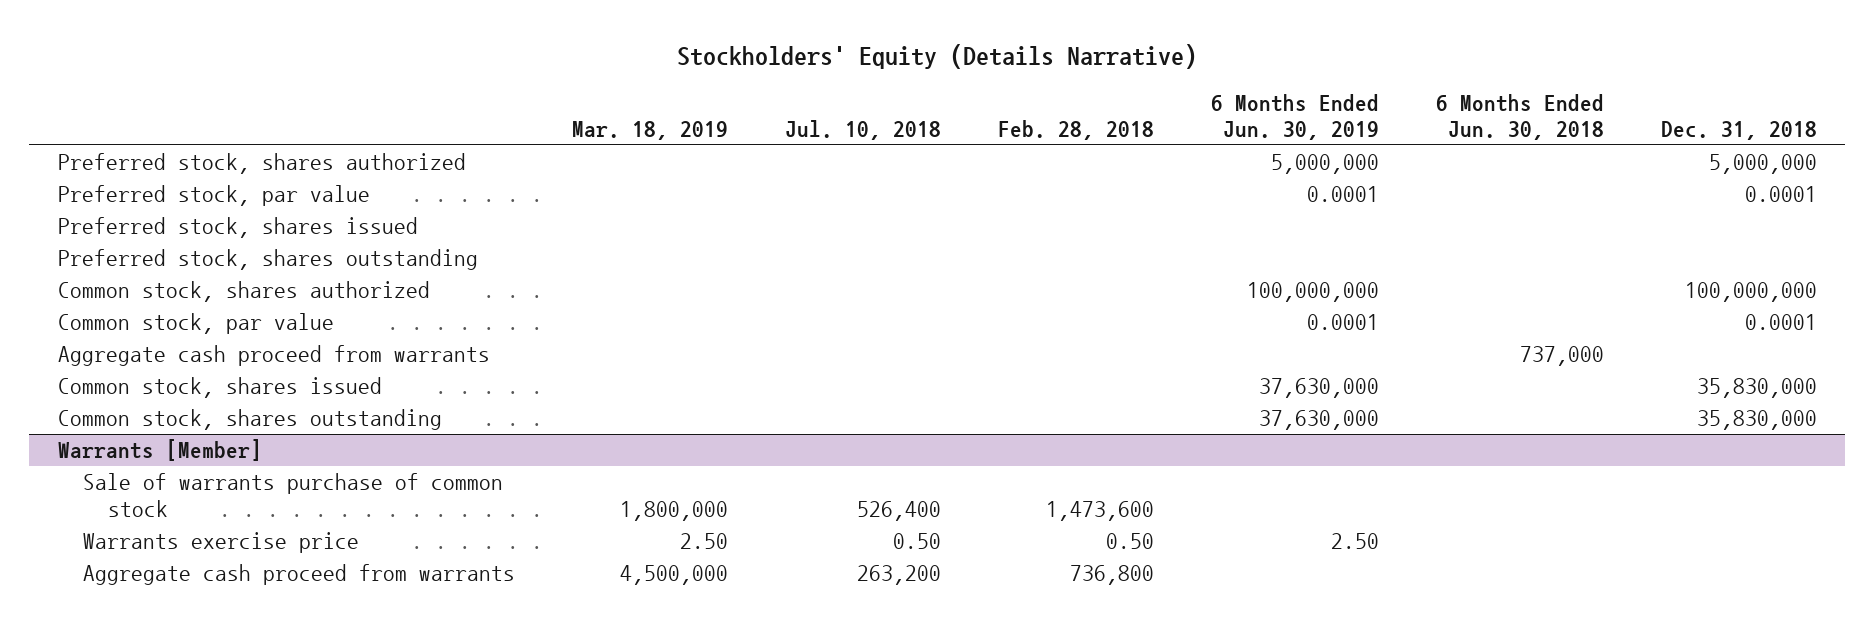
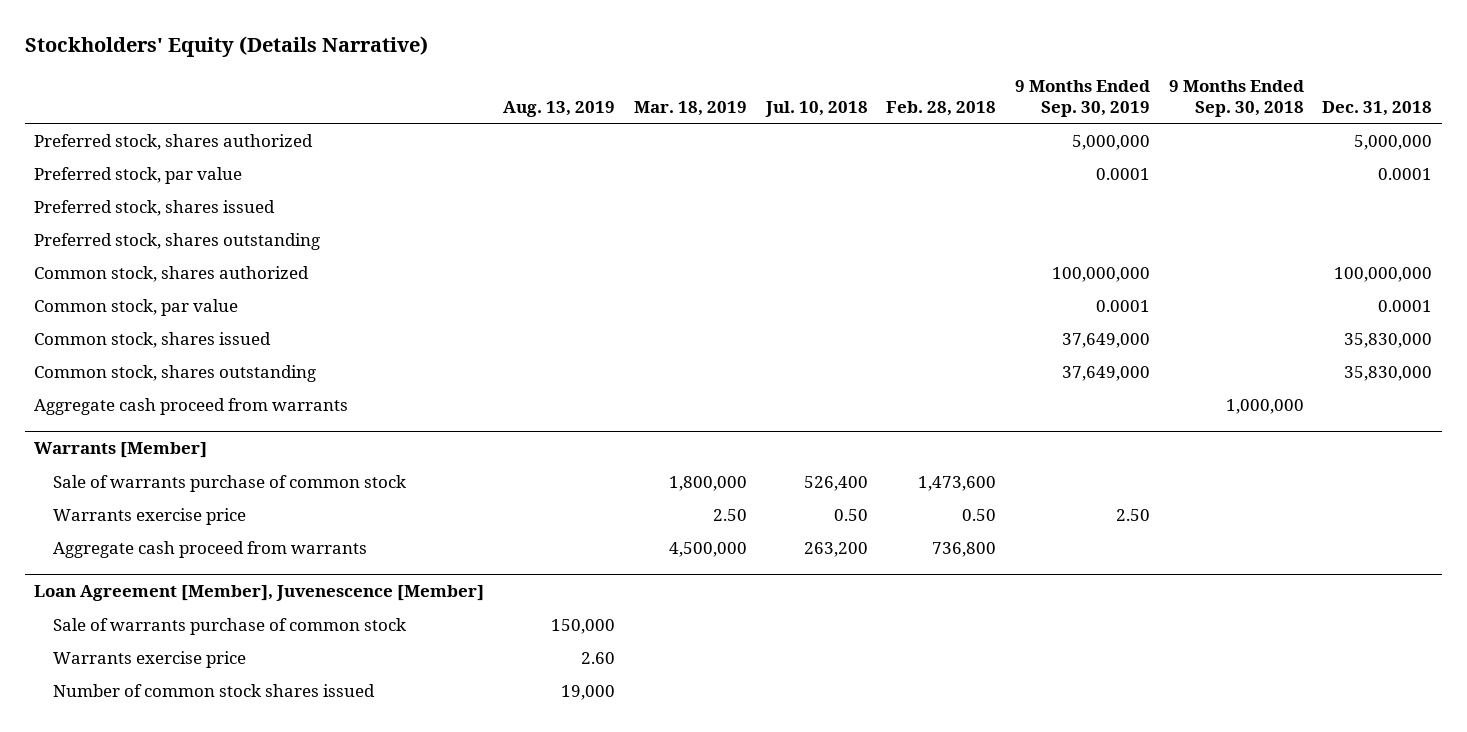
[1210,93,1379,140] 6 Months Ended Jun. 30, 2019 -> none
[1435,93,1604,140] 6 Months Ended Jun. 30, 2018 -> none
none -> [503,100,616,117] Aug. 13, 2019
none -> [1015,79,1151,117] 9 Months Ended Sep. 30, 2019
none -> [1168,79,1304,117] 9 Months Ended Sep. 30, 2018
[57,345,490,367] Aggregate cash proceed from warrants -> [34,397,349,415] Aggregate cash proceed from warrants
none -> [34,585,485,602] Loan Agreement [Member], Juvenescence [Member]
none -> [52,617,406,635] Sale of warrants purchase of common stock
none -> [52,650,246,668] Warrants exercise price
none -> [52,683,375,697] Number of common stock shares issued

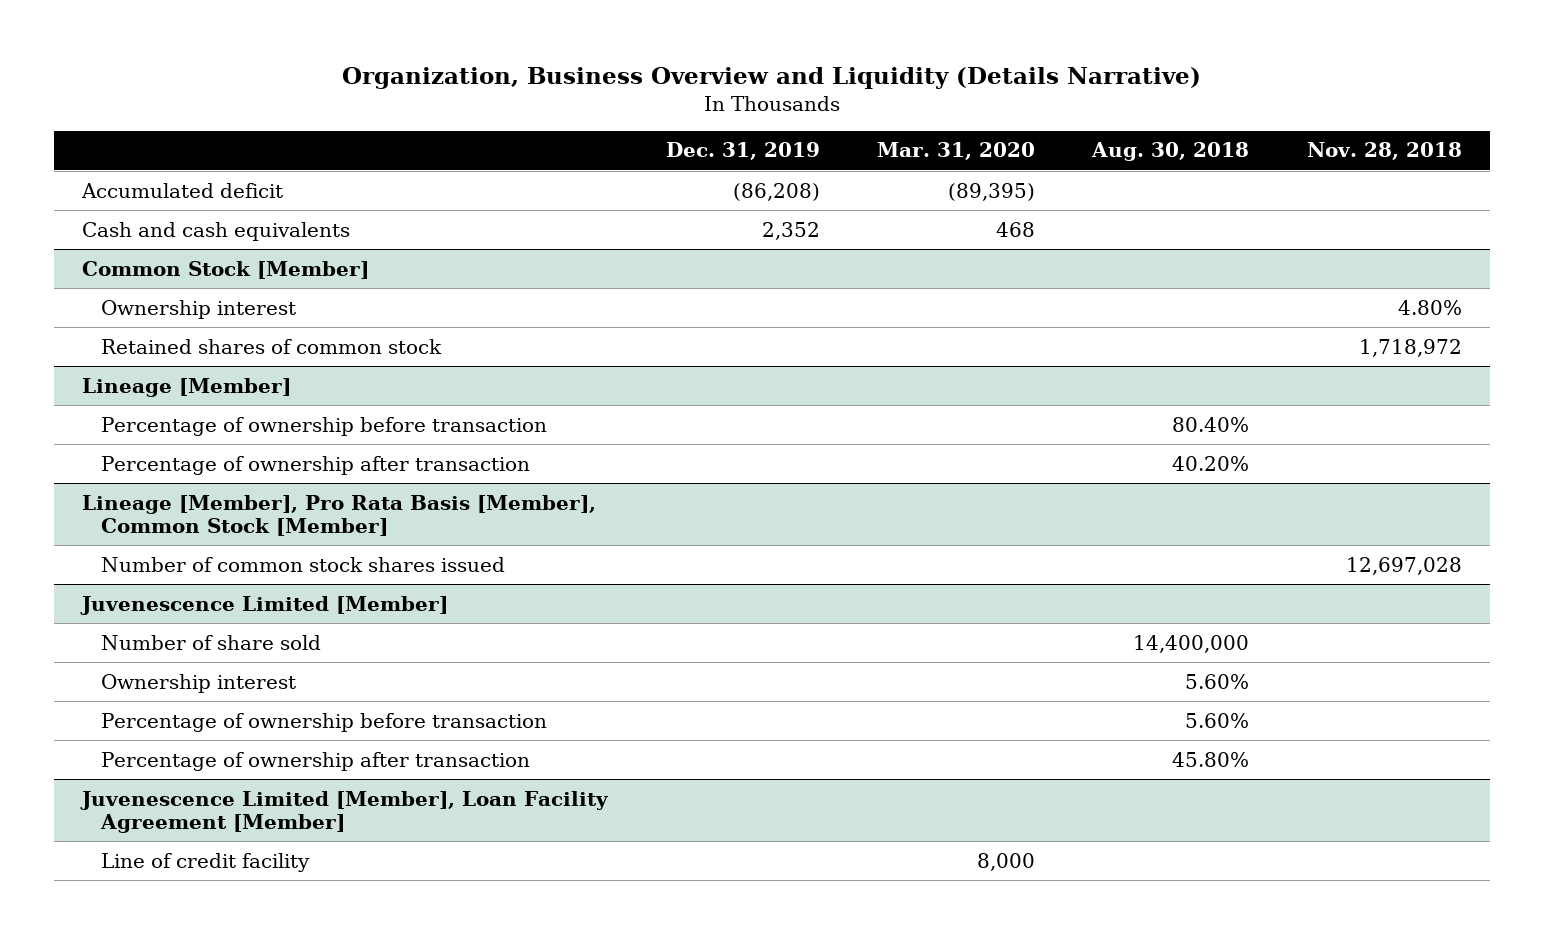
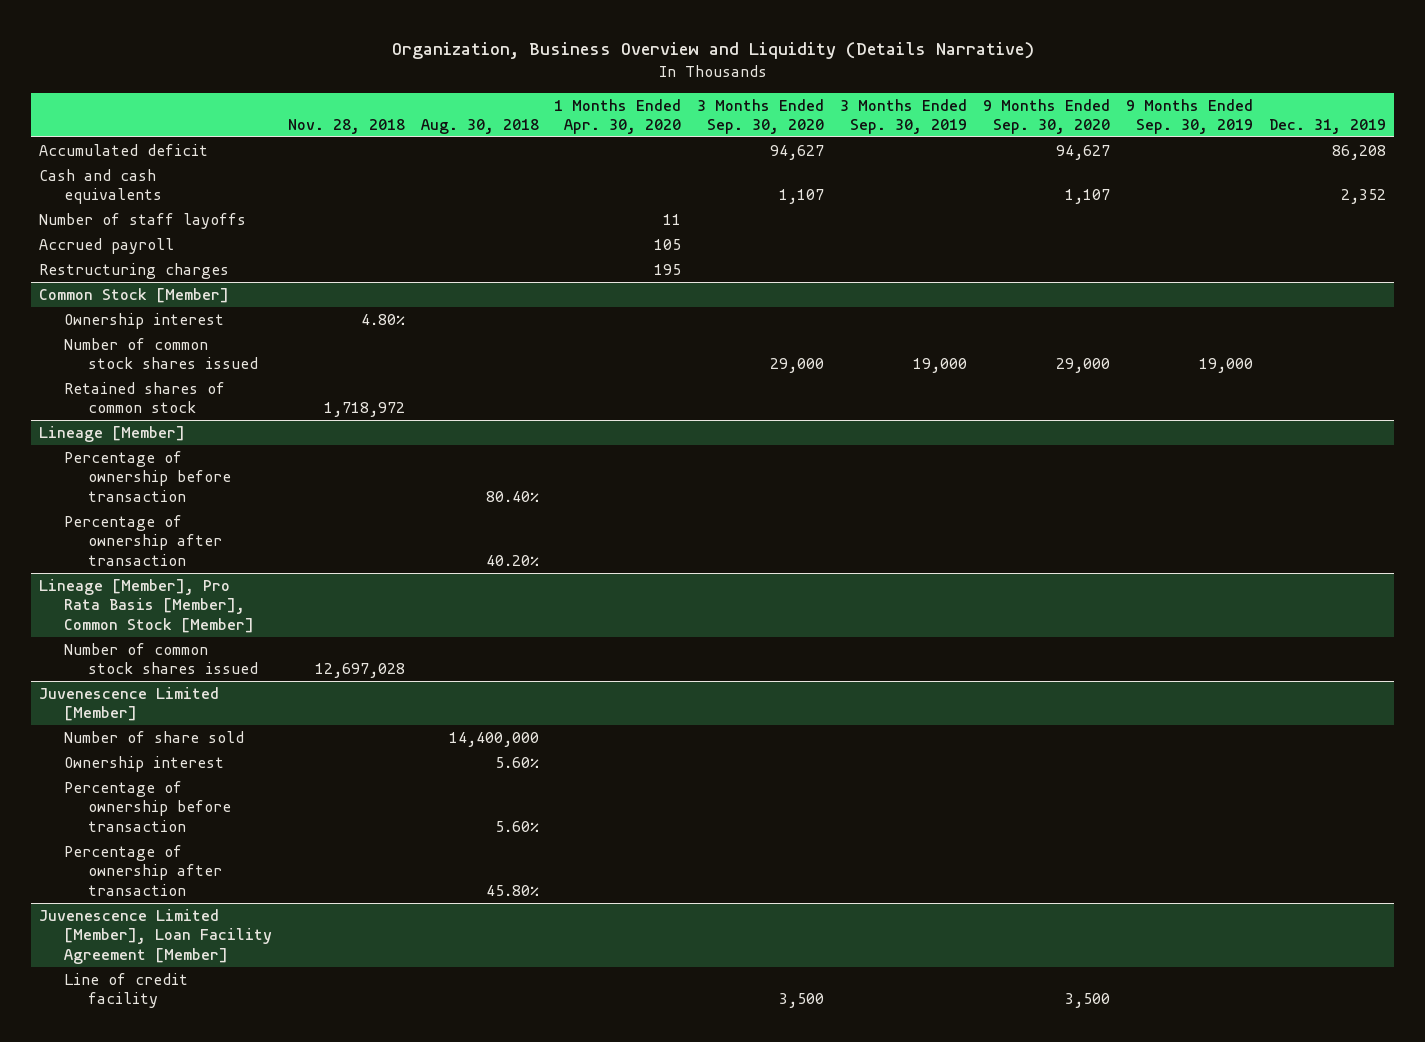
[877,142,1036,161] Mar. 31, 2020 -> none
none -> [554,98,682,134] 1 Months Ended Apr. 30, 2020
none -> [697,98,825,134] 3 Months Ended Sep. 30, 2020
none -> [840,98,968,134] 3 Months Ended Sep. 30, 2019
none -> [983,98,1111,134] 9 Months Ended Sep. 30, 2020
none -> [1126,98,1254,134] 9 Months Ended Sep. 30, 2019
[732,182,820,201] (86,208) -> [1332,145,1387,161] 86,208
none -> [38,213,246,230] Number of staff layoffs
none -> [38,238,174,255] Accrued payroll
none -> [38,263,229,280] Restructuring charges
none -> [63,338,259,370] Number of common stock shares issued

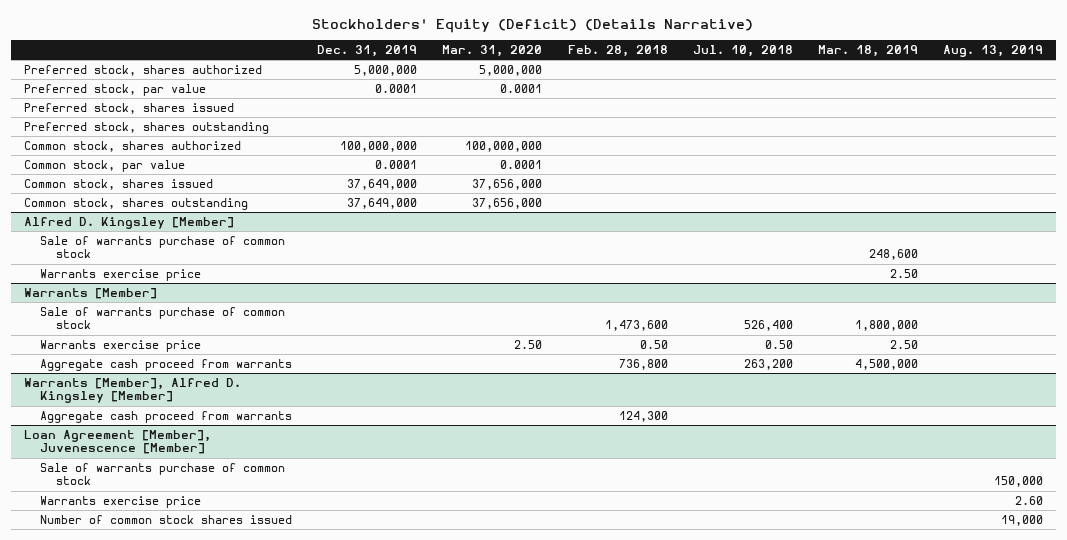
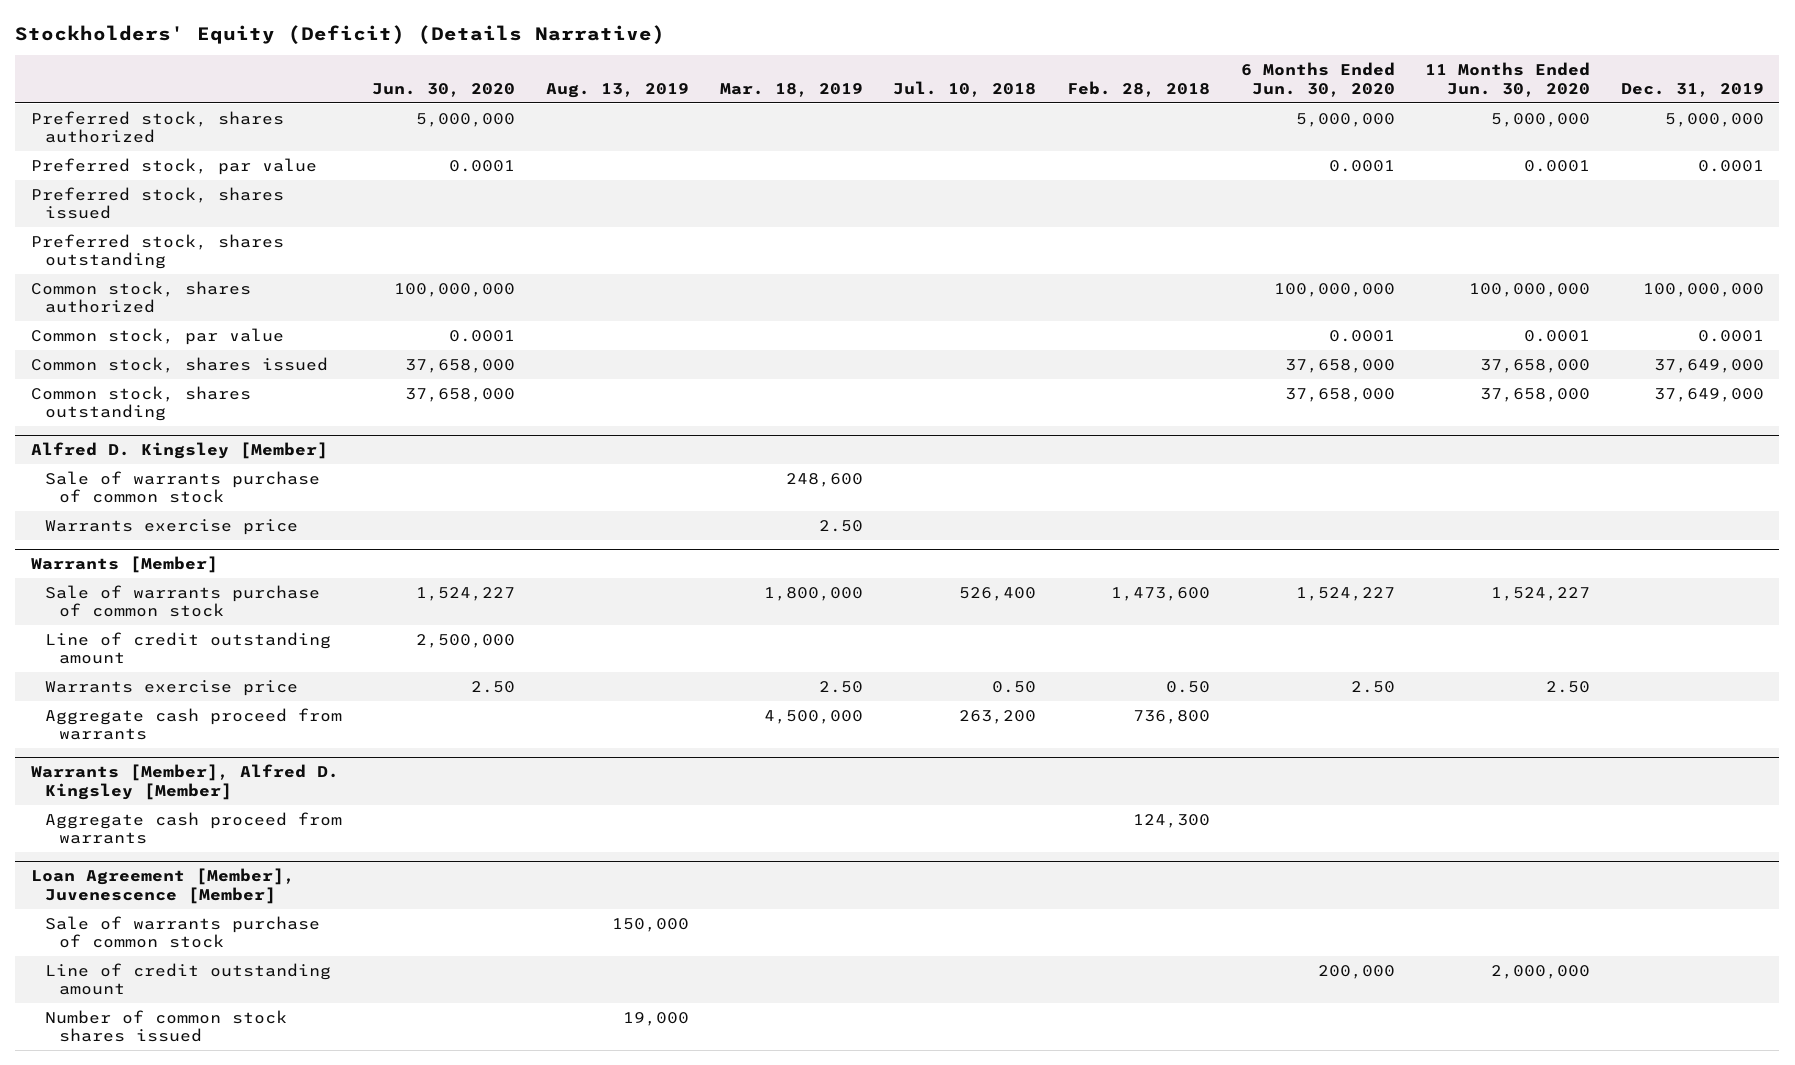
[442,45,543,58] Mar. 31, 2020 -> none
none -> [372,82,516,97] Jun. 30, 2020
none -> [1240,62,1395,97] 6 Months Ended Jun. 30, 2020
none -> [1425,62,1591,97] 11 Months Ended Jun. 30, 2020
none -> [44,631,331,665] Line of credit outstanding amount
[39,495,201,508] Warrants exercise price -> none
none -> [44,962,331,996] Line of credit outstanding amount

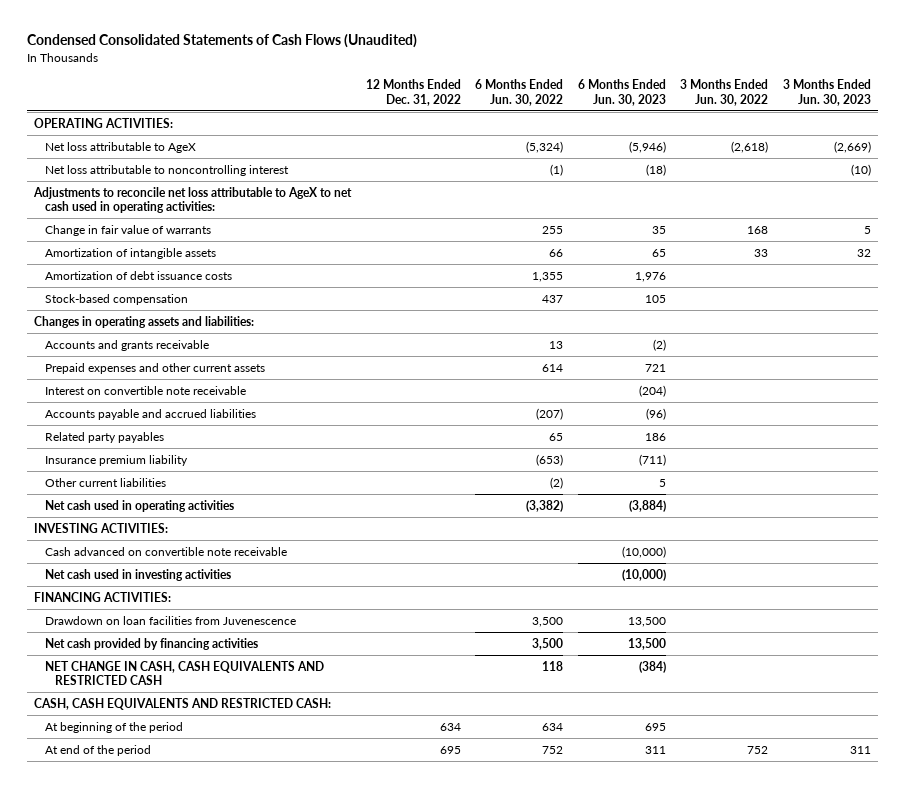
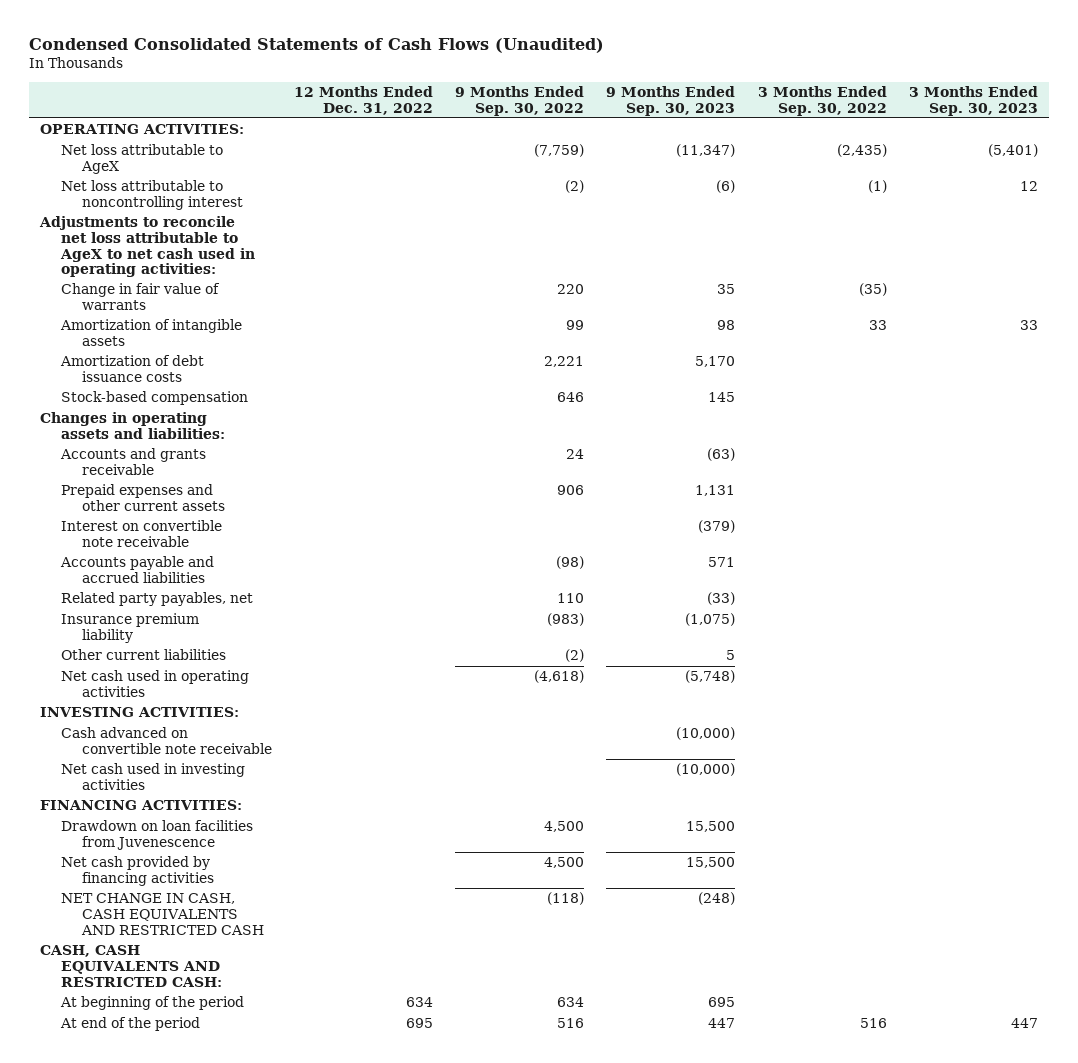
[475,79,564,106] 6 Months Ended Jun. 30, 2022 -> none
[577,79,666,106] 6 Months Ended Jun. 30, 2023 -> none
[680,79,769,106] 3 Months Ended Jun. 30, 2022 -> none
[783,79,872,106] 3 Months Ended Jun. 30, 2023 -> none
none -> [455,85,585,116] 9 Months Ended Sep. 30, 2022
none -> [606,85,736,116] 9 Months Ended Sep. 30, 2023
none -> [757,85,887,116] 3 Months Ended Sep. 30, 2022
none -> [909,85,1039,116] 3 Months Ended Sep. 30, 2023
[44,431,164,443] Related party payables -> [60,592,253,607] Related party payables, net

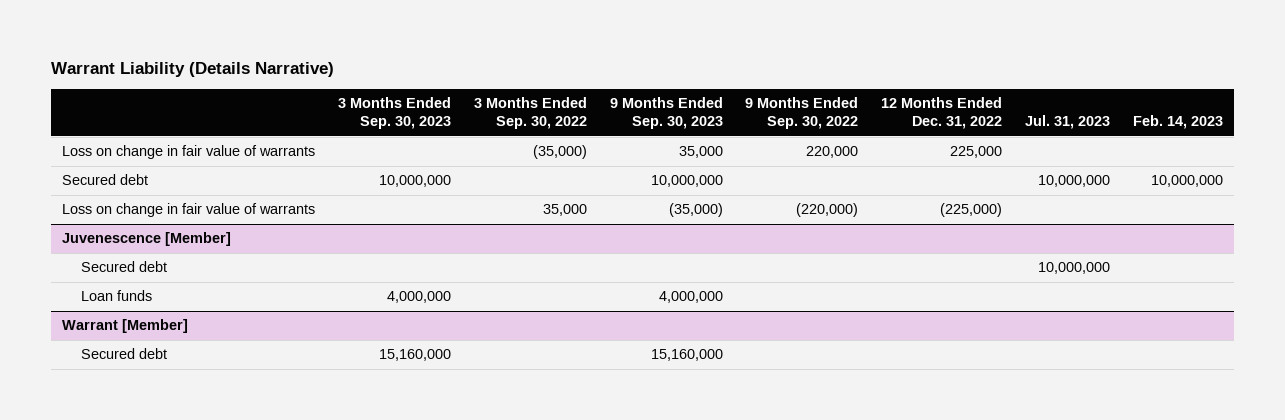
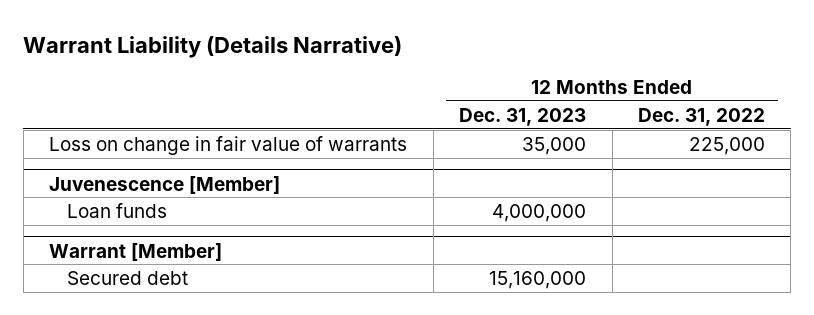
[338,96,452,130] 3 Months Ended Sep. 30, 2023 -> none
[473,96,587,130] 3 Months Ended Sep. 30, 2022 -> none
[609,96,723,130] 9 Months Ended Sep. 30, 2023 -> none
[745,96,859,130] 9 Months Ended Sep. 30, 2022 -> none
[1024,115,1110,130] Jul. 31, 2023 -> none
[1132,115,1223,130] Feb. 14, 2023 -> none
none -> [459,107,587,126] Dec. 31, 2023
[62,174,149,186] Secured debt -> none
[62,203,316,218] Loss on change in fair value of warrants -> none
[80,261,167,273] Secured debt -> none

